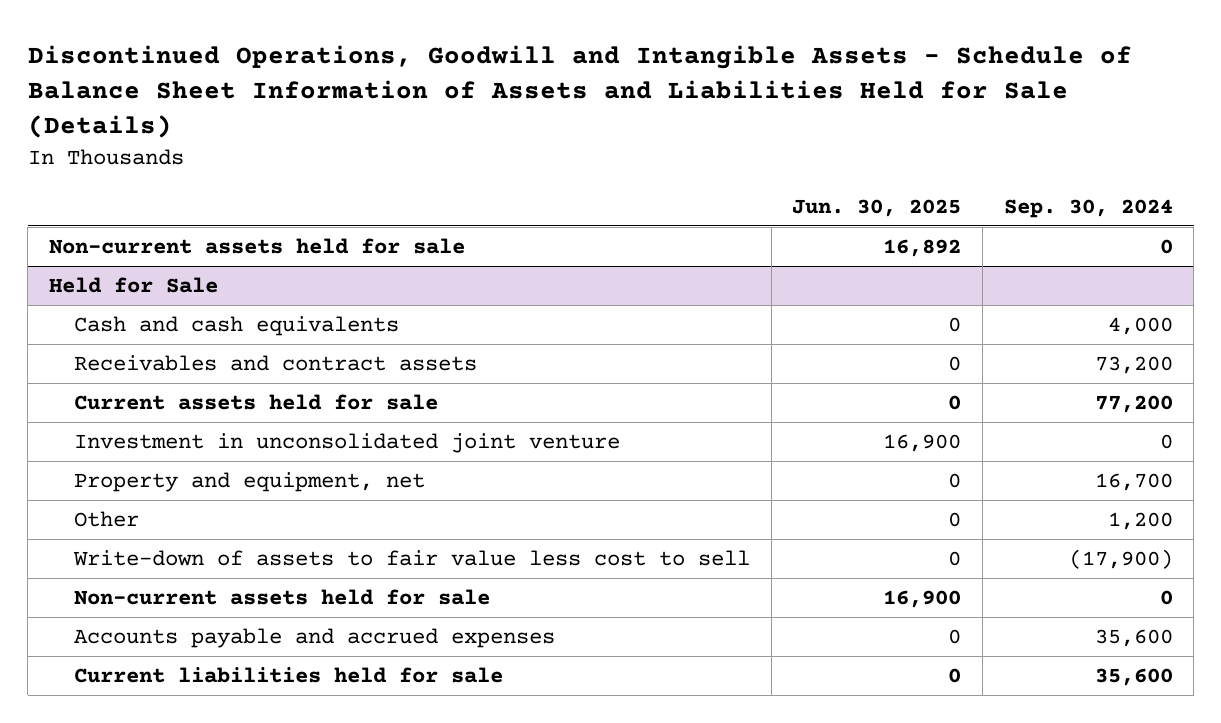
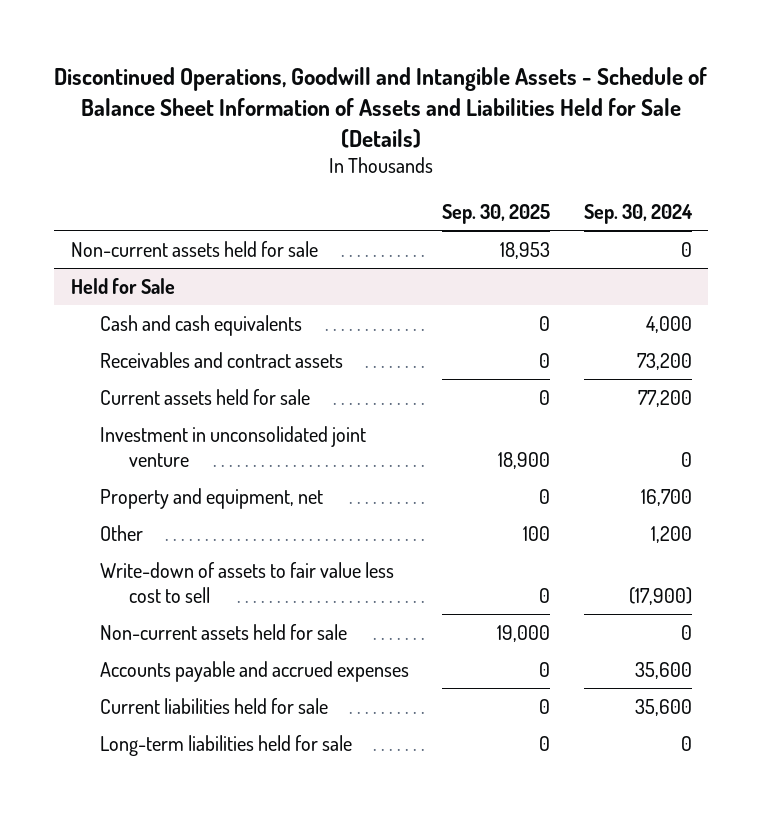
[792,198,962,217] Jun. 30, 2025 -> none
none -> [442,204,551,225] Sep. 30, 2025
none -> [99,734,352,756] Long-term liabilities held for sale

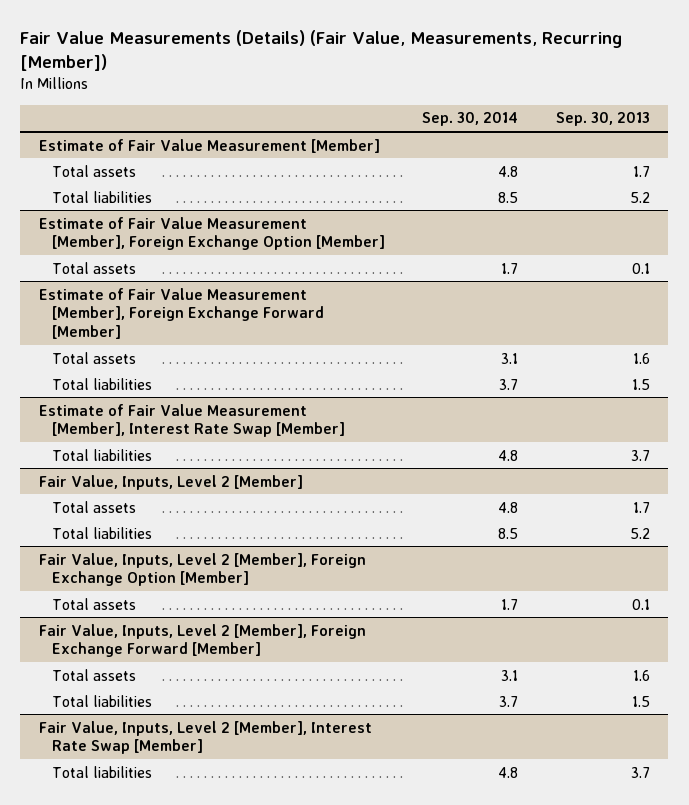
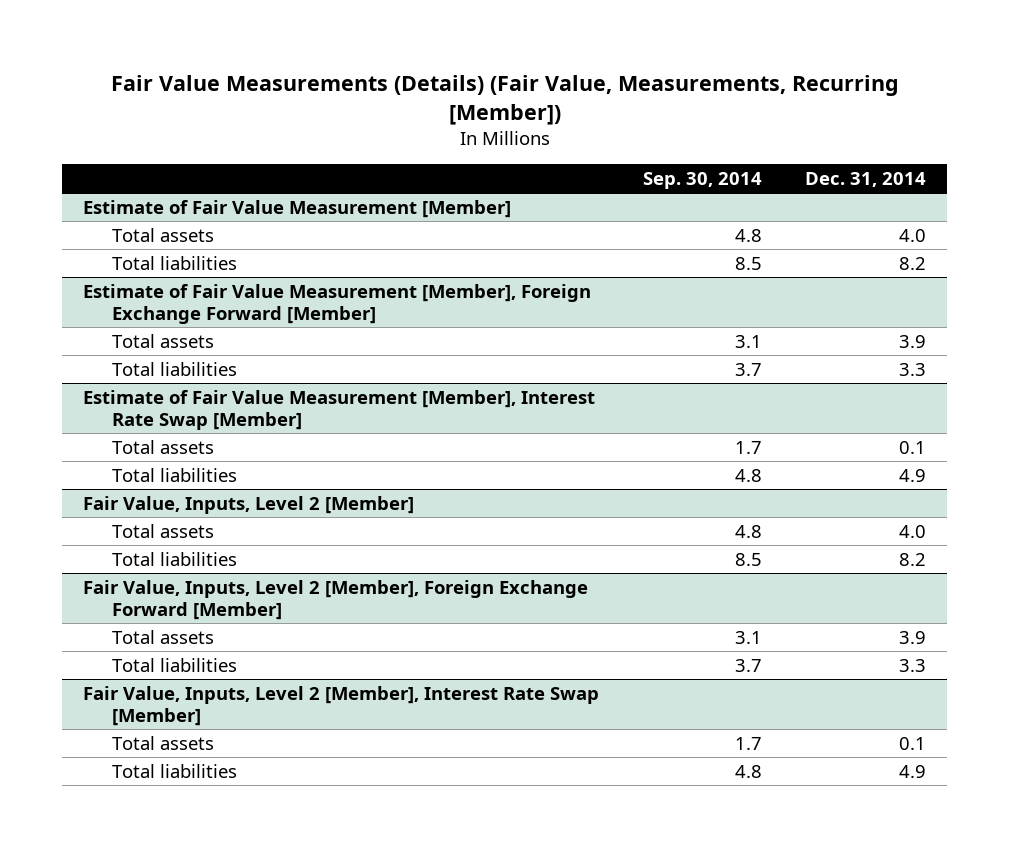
[555,112,650,127] Sep. 30, 2013 -> none
none -> [804,171,926,187] Dec. 31, 2014
[38,216,385,251] Estimate of Fair Value Measurement [Member], Foreign Exchange Option [Member] -> none
[51,261,136,274] Total assets -> none
none -> [112,439,215,454] Total assets
[38,552,366,587] Fair Value, Inputs, Level 2 [Member], Foreign Exchange Option [Member] -> none
[51,597,136,610] Total assets -> none
none -> [112,735,215,750] Total assets

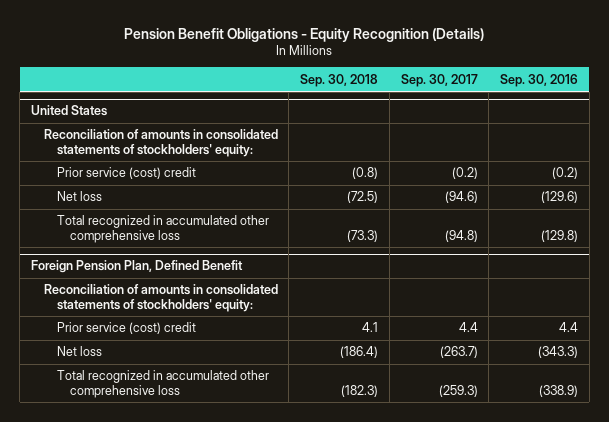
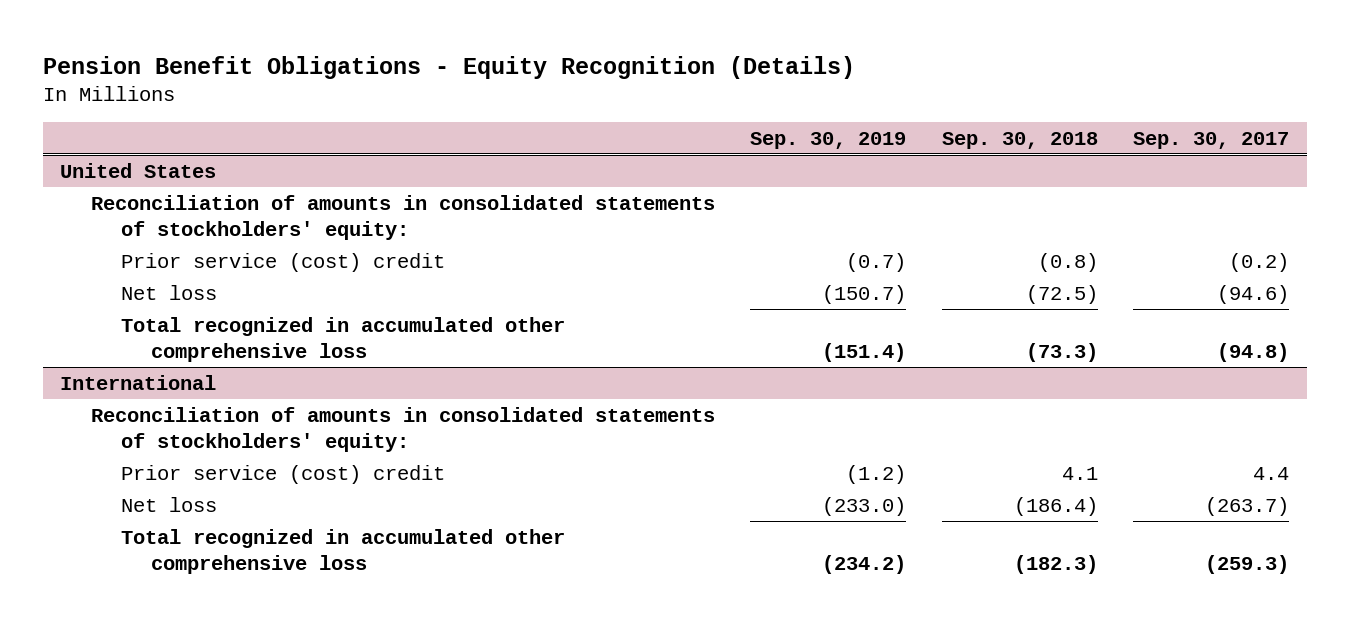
[499,73,578,87] Sep. 30, 2016 -> none
none -> [750,131,907,149] Sep. 30, 2019
[30,260,243,274] Foreign Pension Plan, Defined Benefit -> [60,374,217,390] International

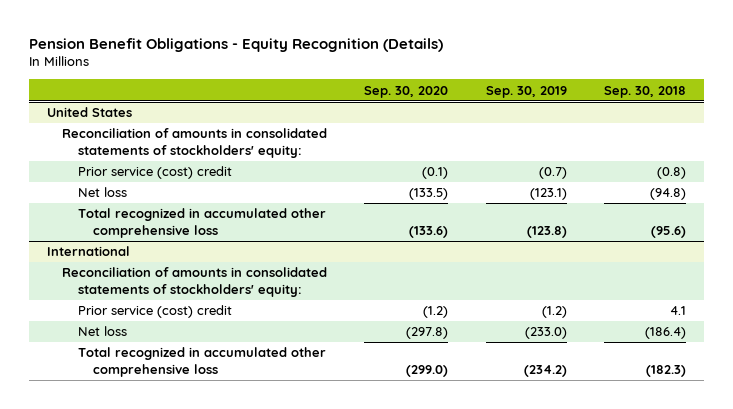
[1133,131,1290,149] Sep. 30, 2017 -> none
none -> [364,85,449,98] Sep. 30, 2020
[822,284,907,304] (150.7) -> [529,188,567,201] (123.1)
[1025,284,1098,304] (72.5) -> [649,188,686,201] (94.8)
[822,342,907,362] (151.4) -> [526,225,567,238] (123.8)
[1025,342,1098,362] (73.3) -> [650,225,686,238] (95.6)

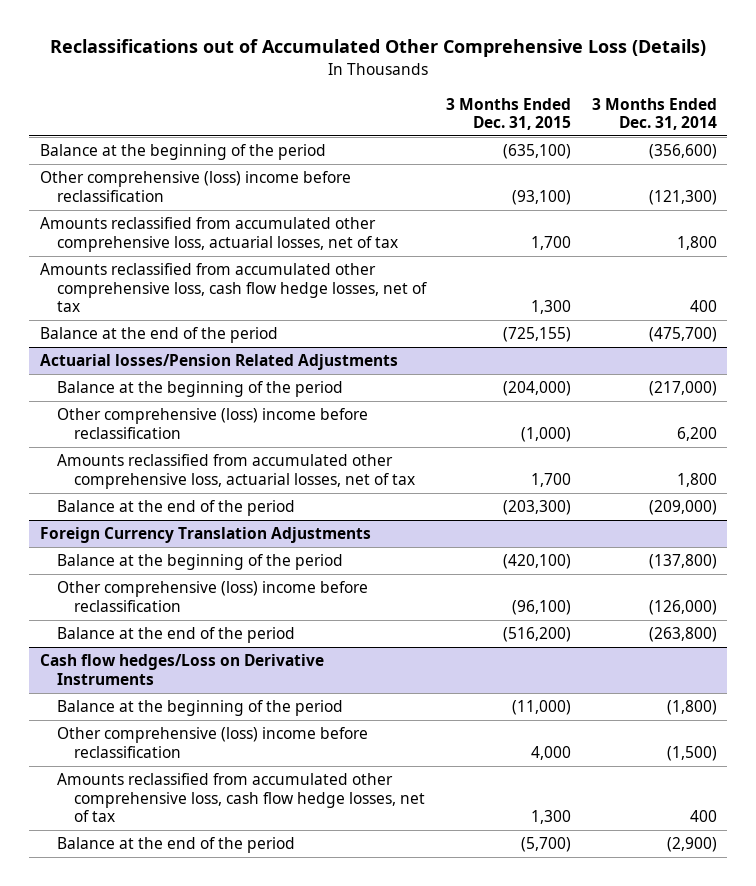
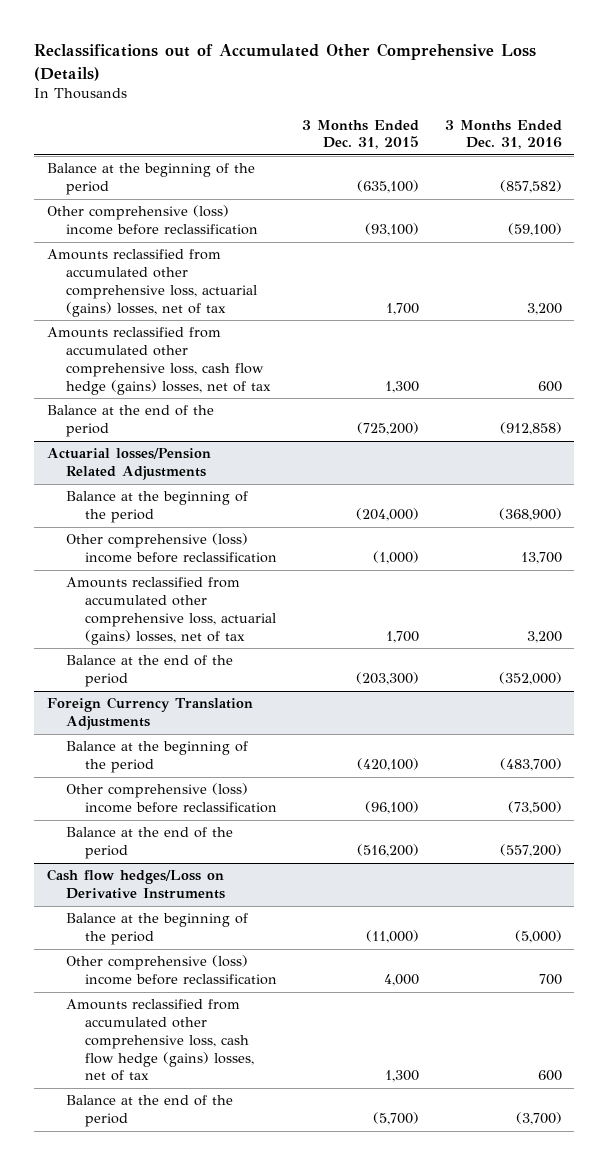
[591,97,717,130] 3 Months Ended Dec. 31, 2014 -> none
none -> [444,119,562,150] 3 Months Ended Dec. 31, 2016
[39,217,398,252] Amounts reclassified from accumulated other comprehensive loss, actuarial losses, net of tax -> [46,249,257,317] Amounts reclassified from accumulated other comprehensive loss, actuarial (gains) losses, net of tax
[39,263,427,312] Amounts reclassified from accumulated other comprehensive loss, cash flow hedge losses, net of tax -> [46,327,271,395] Amounts reclassified from accumulated other comprehensive loss, cash flow hedge (gains) losses, net of tax
[503,327,572,343] (725,155) -> [357,422,420,436] (725,200)
[56,454,416,489] Amounts reclassified from accumulated other comprehensive loss, actuarial losses, net of tax -> [65,577,276,645] Amounts reclassified from accumulated other comprehensive loss, actuarial (gains) losses, net of tax
[56,773,426,822] Amounts reclassified from accumulated other comprehensive loss, cash flow hedge losses, net of tax -> [65,999,254,1082] Amounts reclassified from accumulated other comprehensive loss, cash flow hedge (gains) losses, net of tax

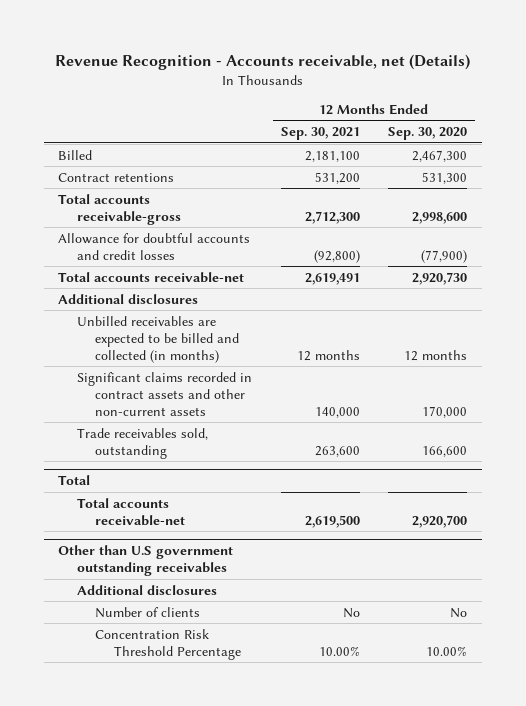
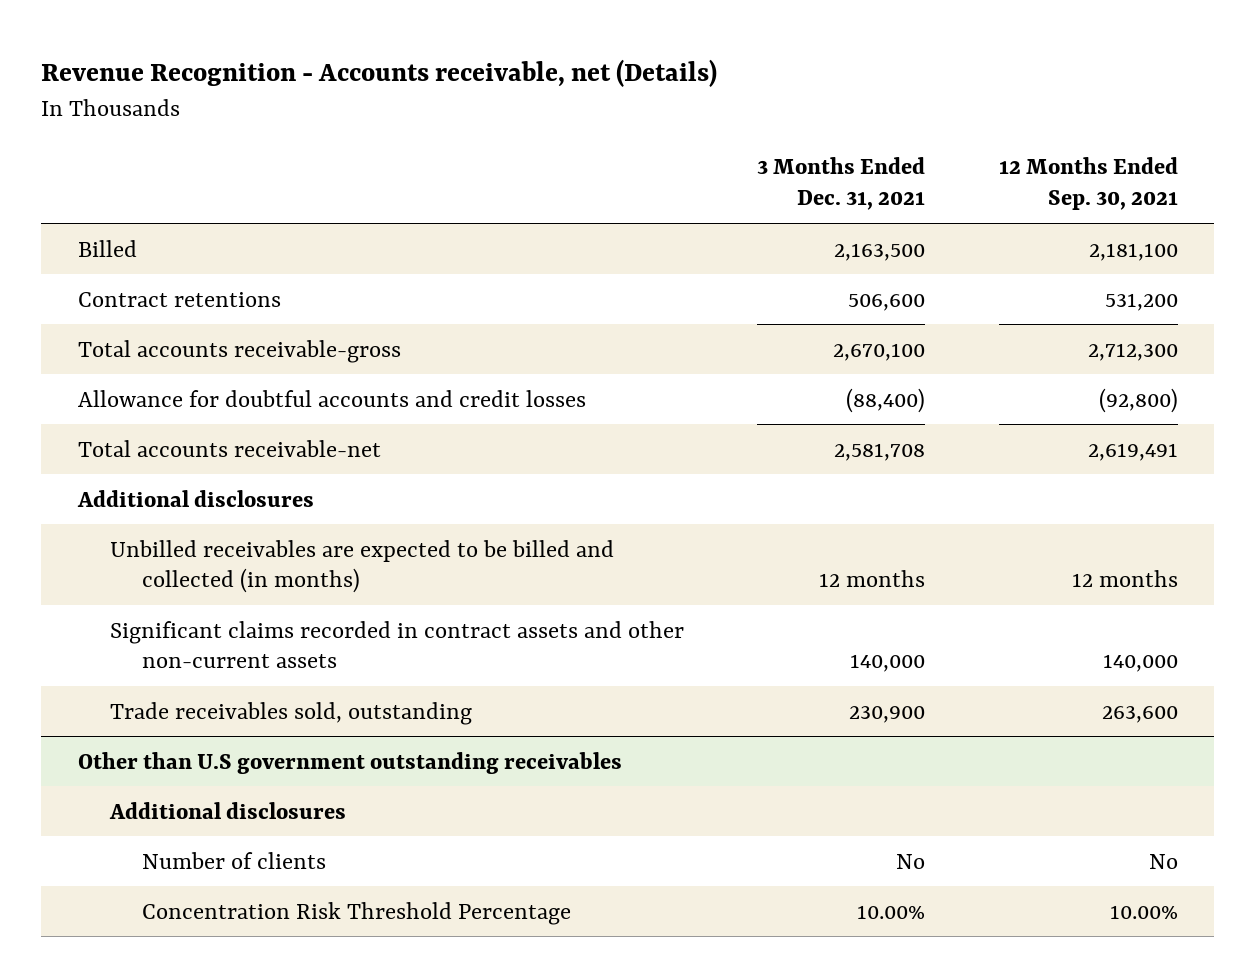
[388,127,468,141] Sep. 30, 2020 -> none
none -> [757,157,926,211] 3 Months Ended Dec. 31, 2021
[58,475,91,486] Total -> none
[76,497,186,526] Total accounts receivable-net -> none

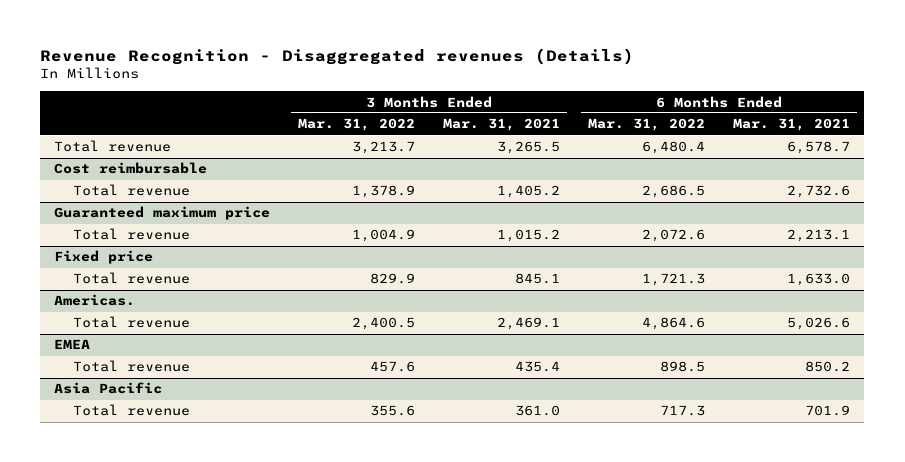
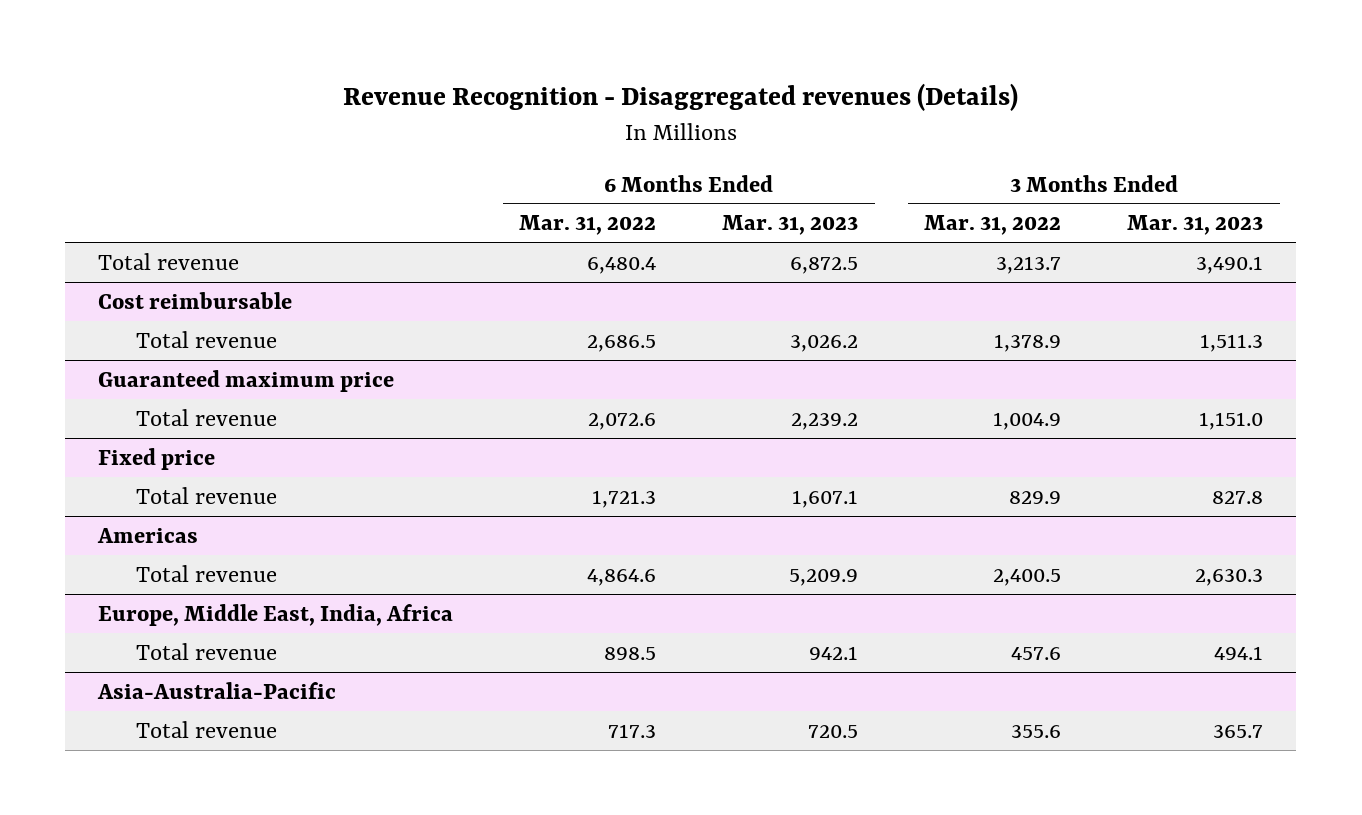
[443,118,561,132] Mar. 31, 2021 -> none
[733,118,851,132] Mar. 31, 2021 -> none
none -> [722,215,859,236] Mar. 31, 2023
none -> [1127,215,1264,236] Mar. 31, 2023
[54,294,136,307] Americas. -> [97,527,199,543] Americas
[54,339,91,350] EMEA -> [98,603,454,626] Europe, Middle East, India, Africa
[54,382,163,395] Asia Pacific -> [97,681,337,699] Asia-Australia-Pacific

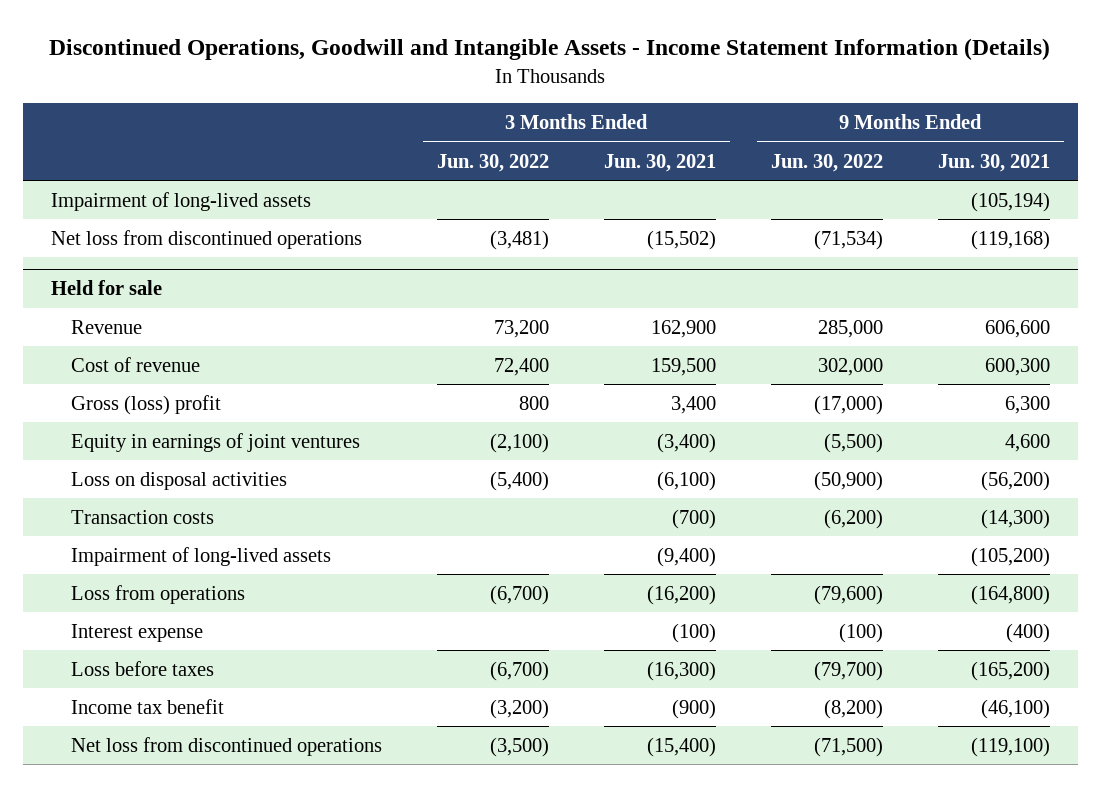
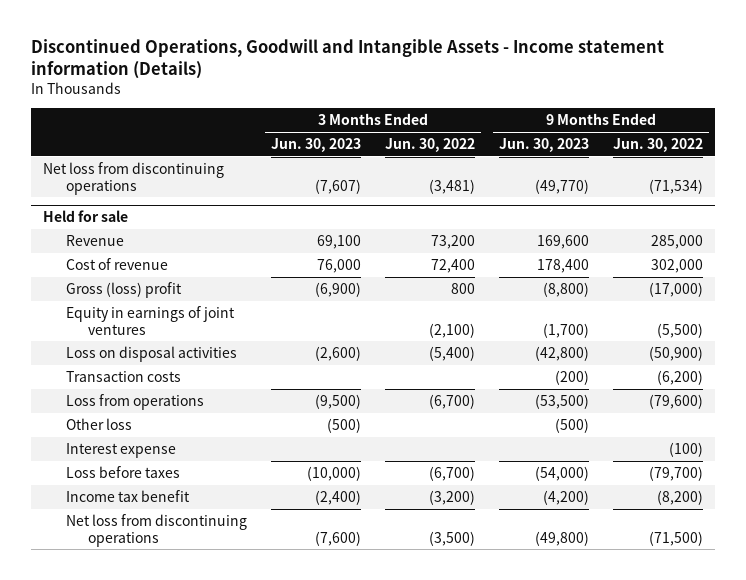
[49,38,1051,61] Discontinued Operations, Goodwill and Intangible Assets - Income Statement Information (Details) -> [31,39,665,80] Discontinued Operations, Goodwill and Intangible Assets - Income statement information (Details)
[603,153,716,172] Jun. 30, 2021 -> none
[938,153,1051,172] Jun. 30, 2021 -> none
none -> [270,138,361,153] Jun. 30, 2023
none -> [498,138,589,153] Jun. 30, 2023
[50,191,311,211] Impairment of long-lived assets -> none
[50,229,362,249] Net loss from discontinued operations -> [43,161,225,195] Net loss from discontinuing operations
[70,546,331,566] Impairment of long-lived assets -> none
none -> [65,417,132,430] Other loss
[70,736,382,756] Net loss from discontinued operations -> [65,513,247,547] Net loss from discontinuing operations

